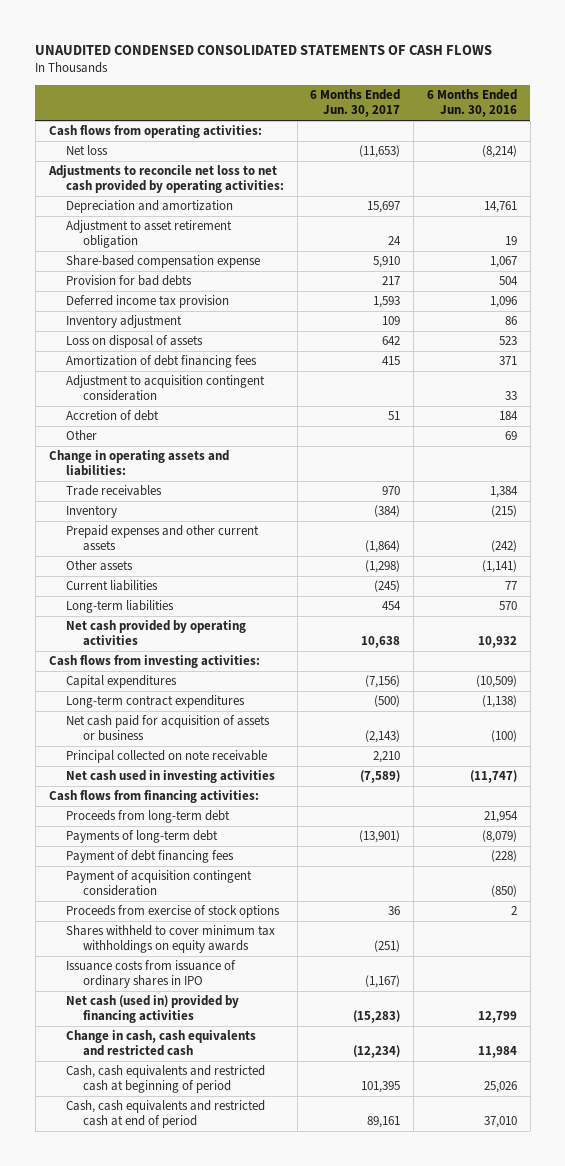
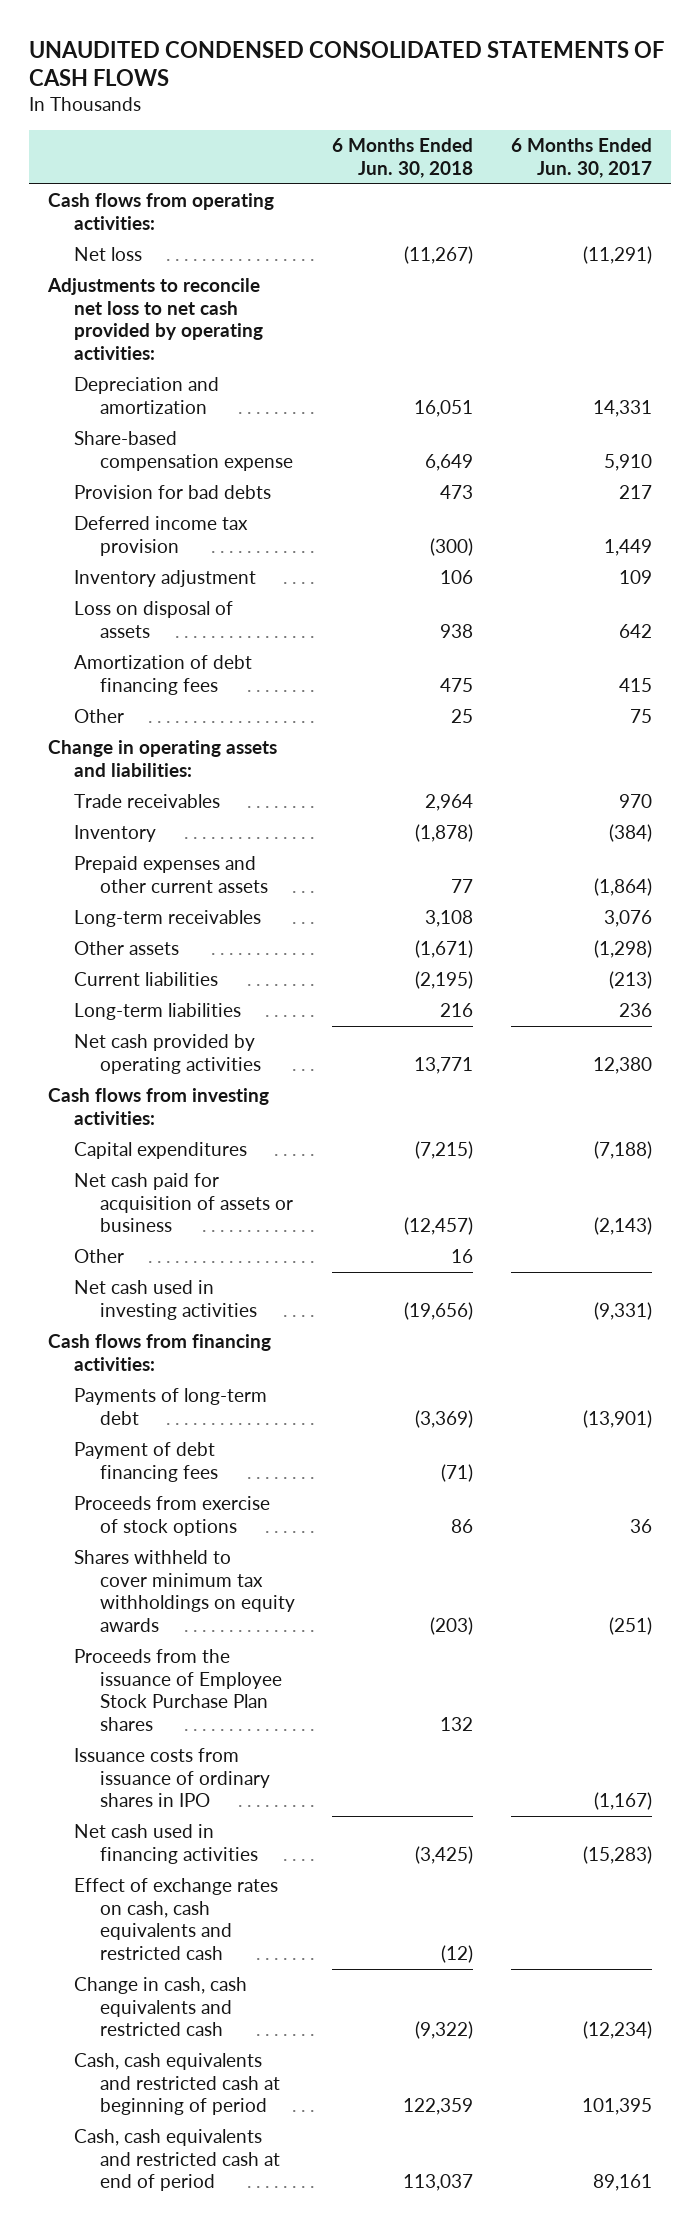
[426,89,517,118] 6 Months Ended Jun. 30, 2016 -> none
none -> [332,138,474,178] 6 Months Ended Jun. 30, 2018
[359,145,401,159] (11,653) -> [582,246,652,265] (11,291)
[65,220,232,249] Adjustment to asset retirement obligation -> none
[367,201,401,214] 15,697 -> [592,399,652,417] 14,331
[373,296,401,309] 1,593 -> [603,538,652,556] 1,449
[65,375,265,402] Adjustment to acquisition contingent consideration -> none
[65,410,159,422] Accretion of debt -> none
none -> [73,709,124,724] Other
none -> [73,910,261,928] Long-term receivables
[374,580,401,593] (245) -> [608,971,652,990] (213)
[382,601,402,611] 454 -> [618,1003,652,1018] 236
[361,636,401,649] 10,638 -> [592,1056,652,1074] 12,380
[65,695,245,709] Long-term contract expenditures -> none
[365,675,401,689] (7,156) -> [593,1141,652,1160] (7,188)
[65,750,267,764] Principal collected on note receivable -> none
[65,430,97,441] Other -> [73,1249,124,1264] Other
[360,770,401,784] (7,589) -> [593,1301,652,1320] (9,331)
[65,810,230,824] Proceeds from long-term debt -> none
[65,870,252,897] Payment of acquisition contingent consideration -> none
none -> [73,1649,282,1732] Proceeds from the issuance of Employee Stock Purchase Plan shares
[65,995,239,1024] Net cash (used in) provided by financing activities -> [73,1824,258,1864] Net cash used in financing activities
none -> [73,1878,278,1961] Effect of exchange rates on cash, cash equivalents and restricted cash

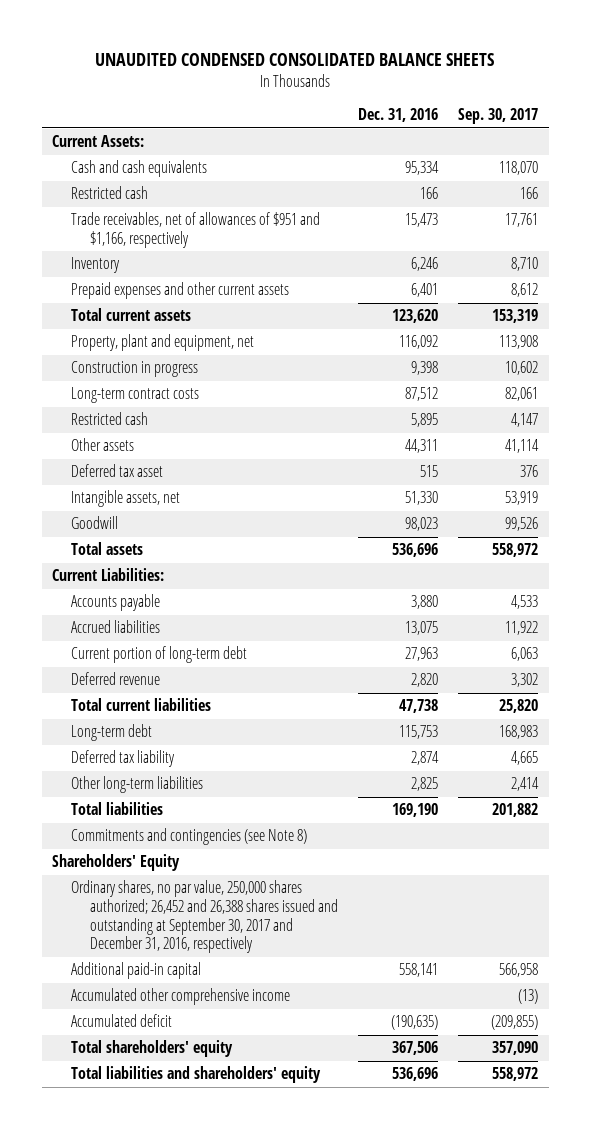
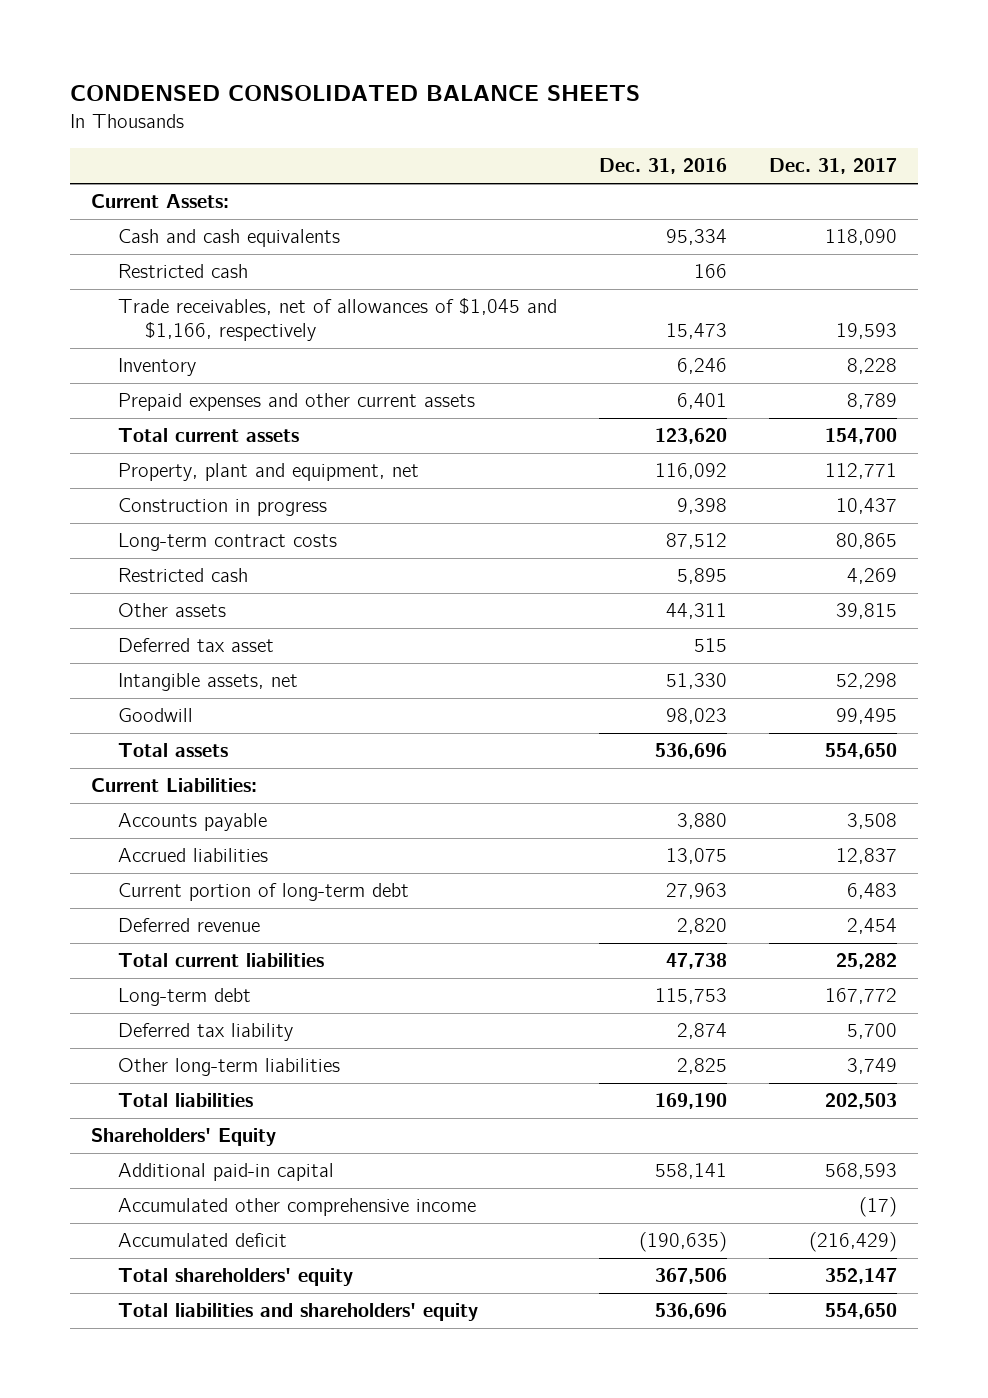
[95,52,495,66] UNAUDITED CONDENSED CONSOLIDATED BALANCE SHEETS -> [69,84,640,101] CONDENSED CONSOLIDATED BALANCE SHEETS
[458,108,539,125] Sep. 30, 2017 -> none
none -> [769,158,898,175] Dec. 31, 2017
[70,212,320,248] Trade receivables, net of allowances of $951 and $1,166, respectively -> [117,298,557,341] Trade receivables, net of allowances of $1,045 and $1,166, respectively
[70,828,307,846] Commitments and contingencies (see Note 8) -> none
[70,880,338,954] Ordinary shares, no par value, 250,000 shares authorized; 26,452 and 26,388 shares issued and outstanding at September 30, 2017 and December 31, 2016, respectively -> none

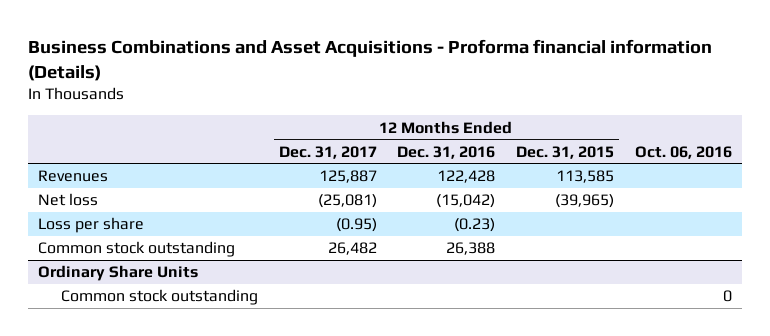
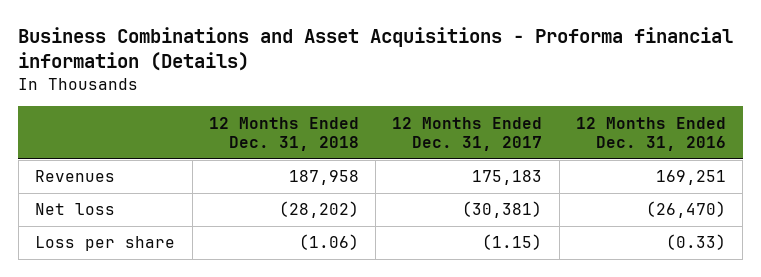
[516,145,615,159] Dec. 31, 2015 -> none
[634,145,732,159] Oct. 06, 2016 -> none
none -> [208,116,359,152] 12 Months Ended Dec. 31, 2018
[38,241,236,258] Common stock outstanding -> none
[38,265,199,282] Ordinary Share Units -> none
[61,289,259,306] Common stock outstanding -> none
[318,170,377,184] 125,887 -> [472,170,543,186] 175,183
[437,170,496,184] 122,428 -> [656,170,727,186] 169,251
[317,194,377,209] (25,081) -> [462,201,543,219] (30,381)
[436,194,496,209] (15,042) -> [646,201,727,219] (26,470)
[335,218,377,233] (0.95) -> [482,234,543,251] (1.15)
[454,218,496,233] (0.23) -> [666,234,727,251] (0.33)

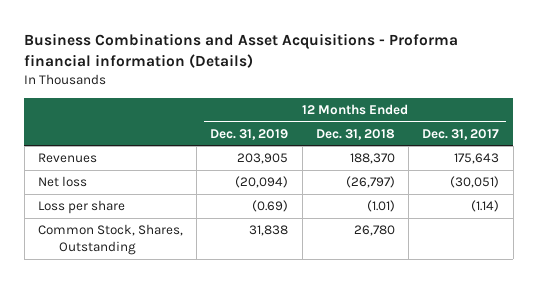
[576,116,727,152] 12 Months Ended Dec. 31, 2016 -> none
none -> [210,128,289,140] Dec. 31, 2019
[288,170,359,186] 187,958 -> [349,153,395,165] 188,370
[472,170,543,186] 175,183 -> [454,153,500,165] 175,643
[278,201,359,219] (28,202) -> [345,176,395,189] (26,797)
[462,201,543,219] (30,381) -> [450,176,500,189] (30,051)
[298,234,359,251] (1.06) -> [366,200,395,213] (1.01)
[482,234,543,251] (1.15) -> [471,200,500,213] (1.14)
none -> [37,224,183,255] Common Stock, Shares, Outstanding

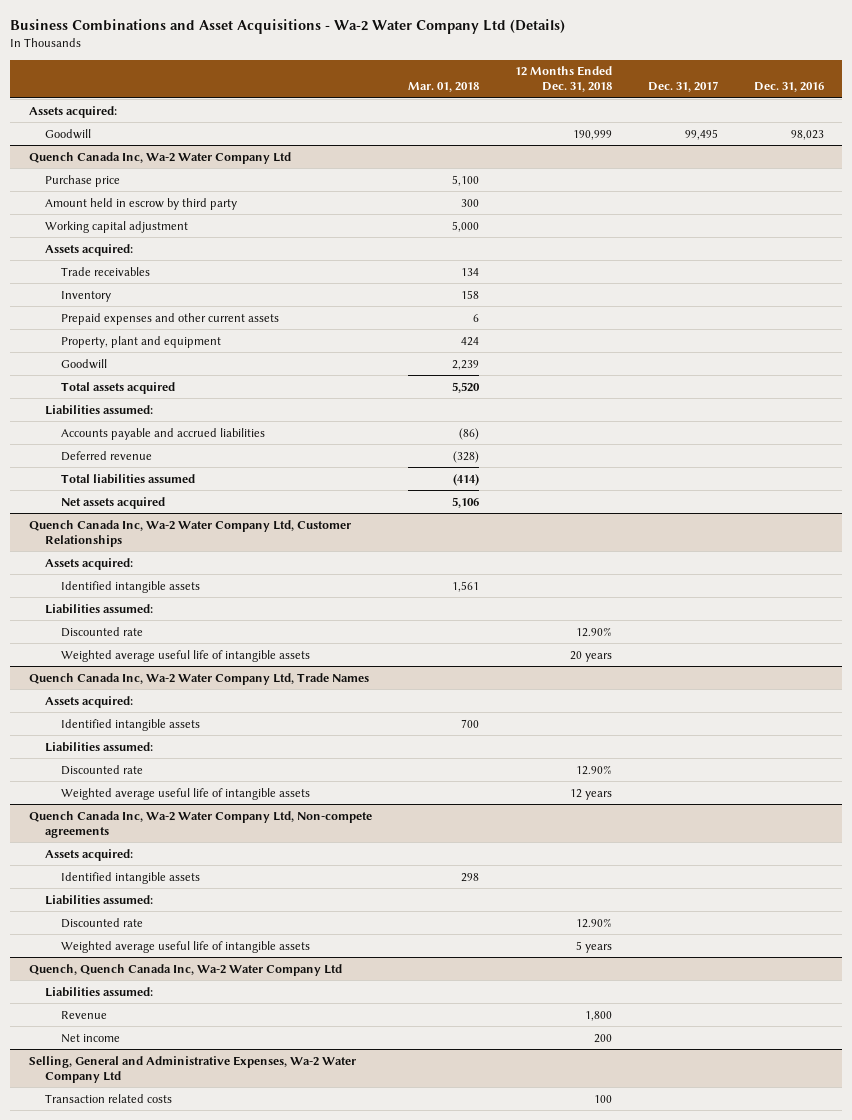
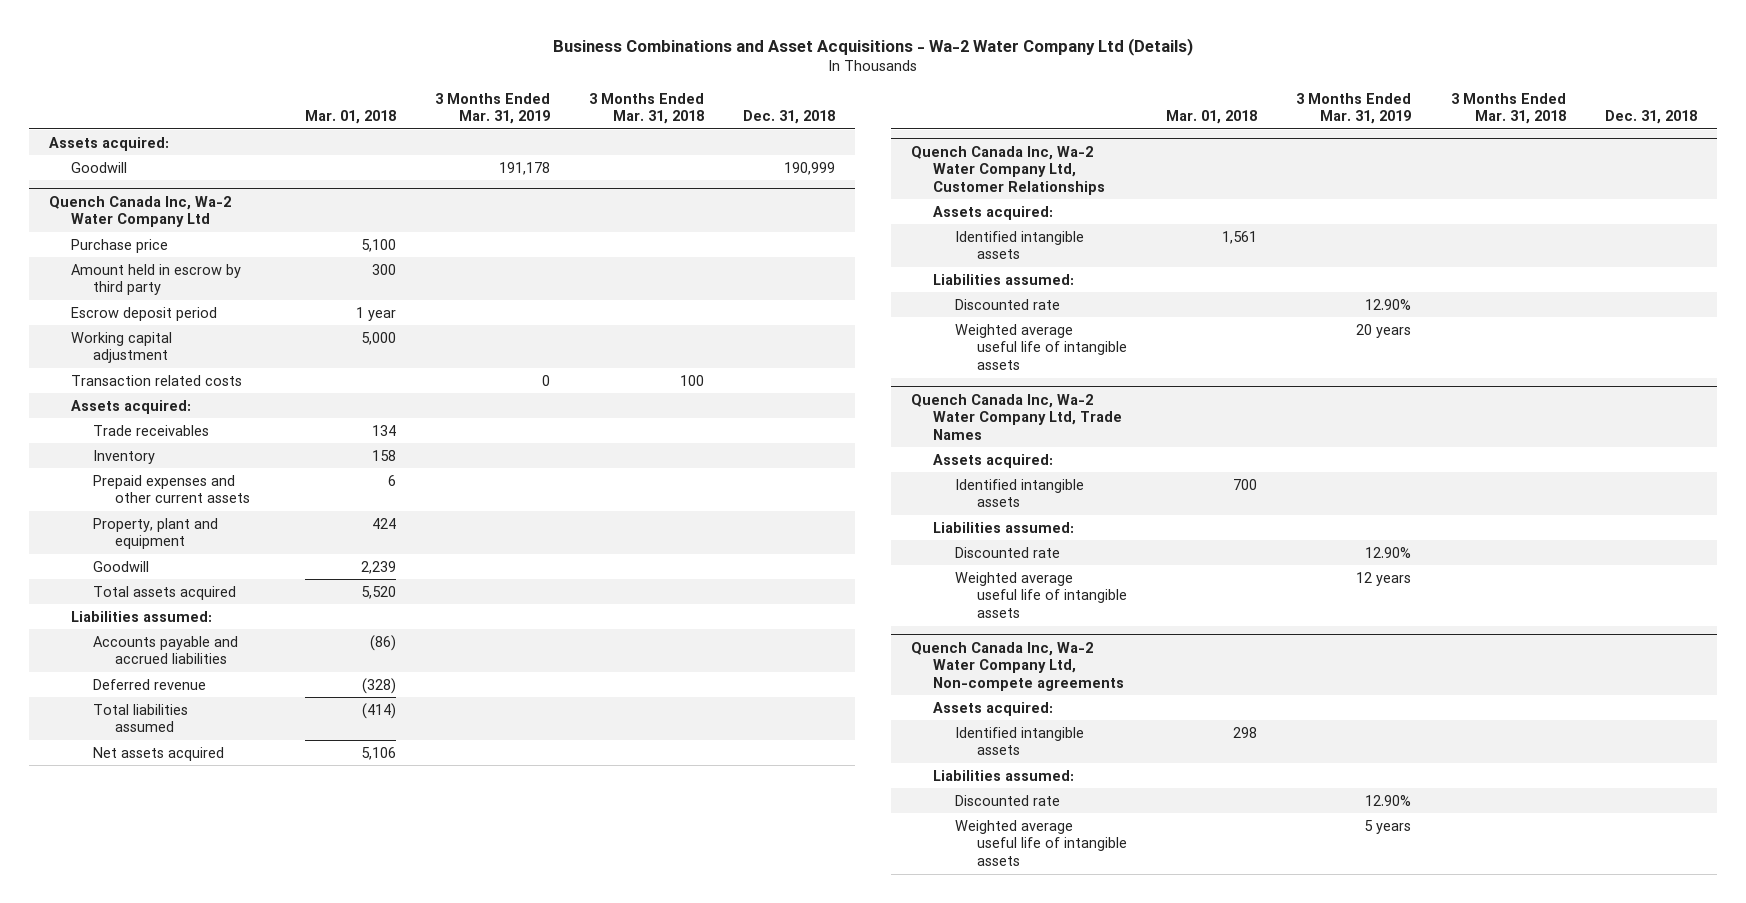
[514,66,612,93] 12 Months Ended Dec. 31, 2018 -> none
[647,81,718,93] Dec. 31, 2017 -> none
[753,82,824,93] Dec. 31, 2016 -> none
none -> [434,92,550,125] 3 Months Ended Mar. 31, 2019
none -> [589,92,705,125] 3 Months Ended Mar. 31, 2018
none -> [743,110,836,125] Dec. 31, 2018
none -> [71,306,218,321] Escrow deposit period
none -> [71,374,243,386] Transaction related costs
[28,963,342,976] Quench, Quench Canada Inc, Wa-2 Water Company Ltd -> none
[44,986,153,997] Liabilities assumed: -> none
[61,1010,108,1019] Revenue -> none
[61,1033,121,1043] Net income -> none
[28,1055,356,1083] Selling, General and Administrative Expenses, Wa-2 Water Company Ltd -> none
[44,1093,172,1103] Transaction related costs -> none

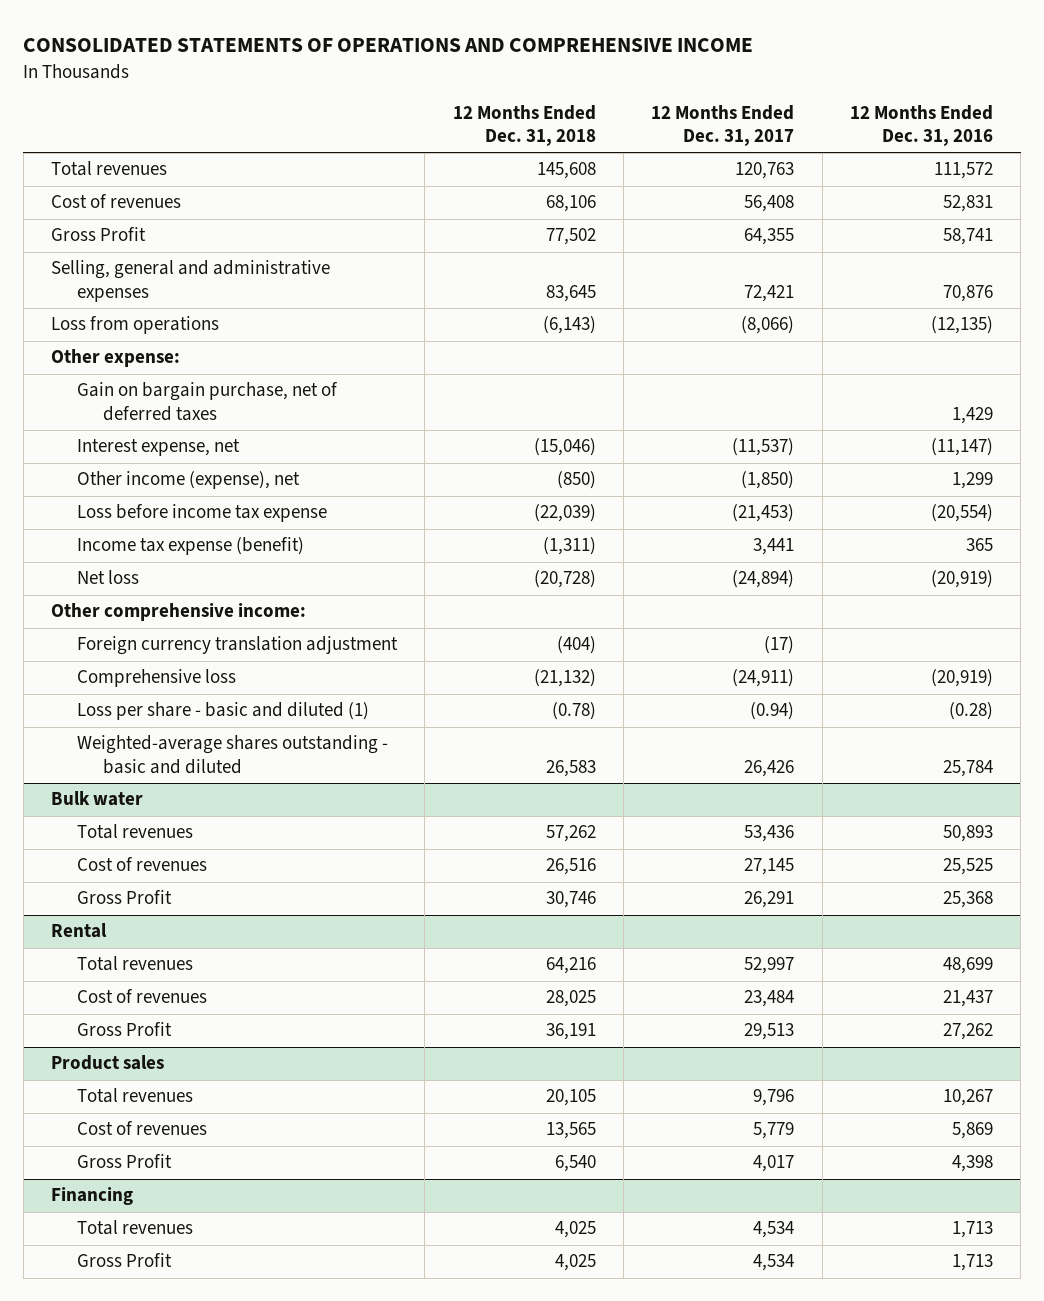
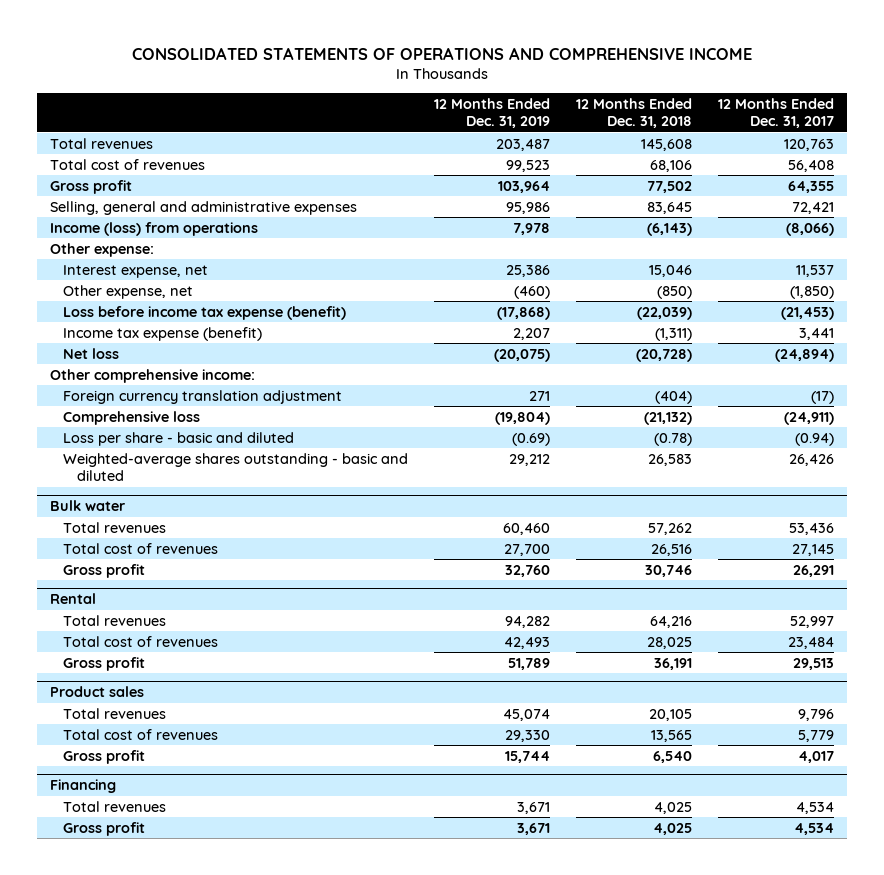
[849,105,993,147] 12 Months Ended Dec. 31, 2016 -> none
none -> [434,97,551,129] 12 Months Ended Dec. 31, 2019
[51,194,182,209] Cost of revenues -> [50,158,206,170] Total cost of revenues
[51,227,147,242] Gross Profit -> [50,179,133,194] Gross profit
[51,316,220,335] Loss from operations -> [50,221,259,236] Income (loss) from operations
[76,382,338,421] Gain on bargain purchase, net of deferred taxes -> none
[533,438,596,457] (15,046) -> [649,264,693,277] 15,046
[732,438,795,457] (11,537) -> [796,264,835,277] 11,537
[76,471,300,490] Other income (expense), net -> [63,284,194,299] Other expense, net
[76,504,327,523] Loss before income tax expense -> [63,305,347,320] Loss before income tax expense (benefit)
[76,702,369,721] Loss per share - basic and diluted (1) -> [63,431,295,446] Loss per share - basic and diluted
[76,857,207,872] Cost of revenues -> [63,542,219,554] Total cost of revenues
[76,890,172,905] Gross Profit -> [63,563,146,578] Gross profit
[76,989,207,1004] Cost of revenues -> [63,635,219,647] Total cost of revenues
[76,1022,172,1037] Gross Profit -> [63,656,146,671] Gross profit
[76,1121,207,1136] Cost of revenues -> [63,728,219,740] Total cost of revenues
[76,1154,172,1169] Gross Profit -> [63,749,146,764] Gross profit
[76,1253,172,1268] Gross Profit -> [63,821,146,836] Gross profit

